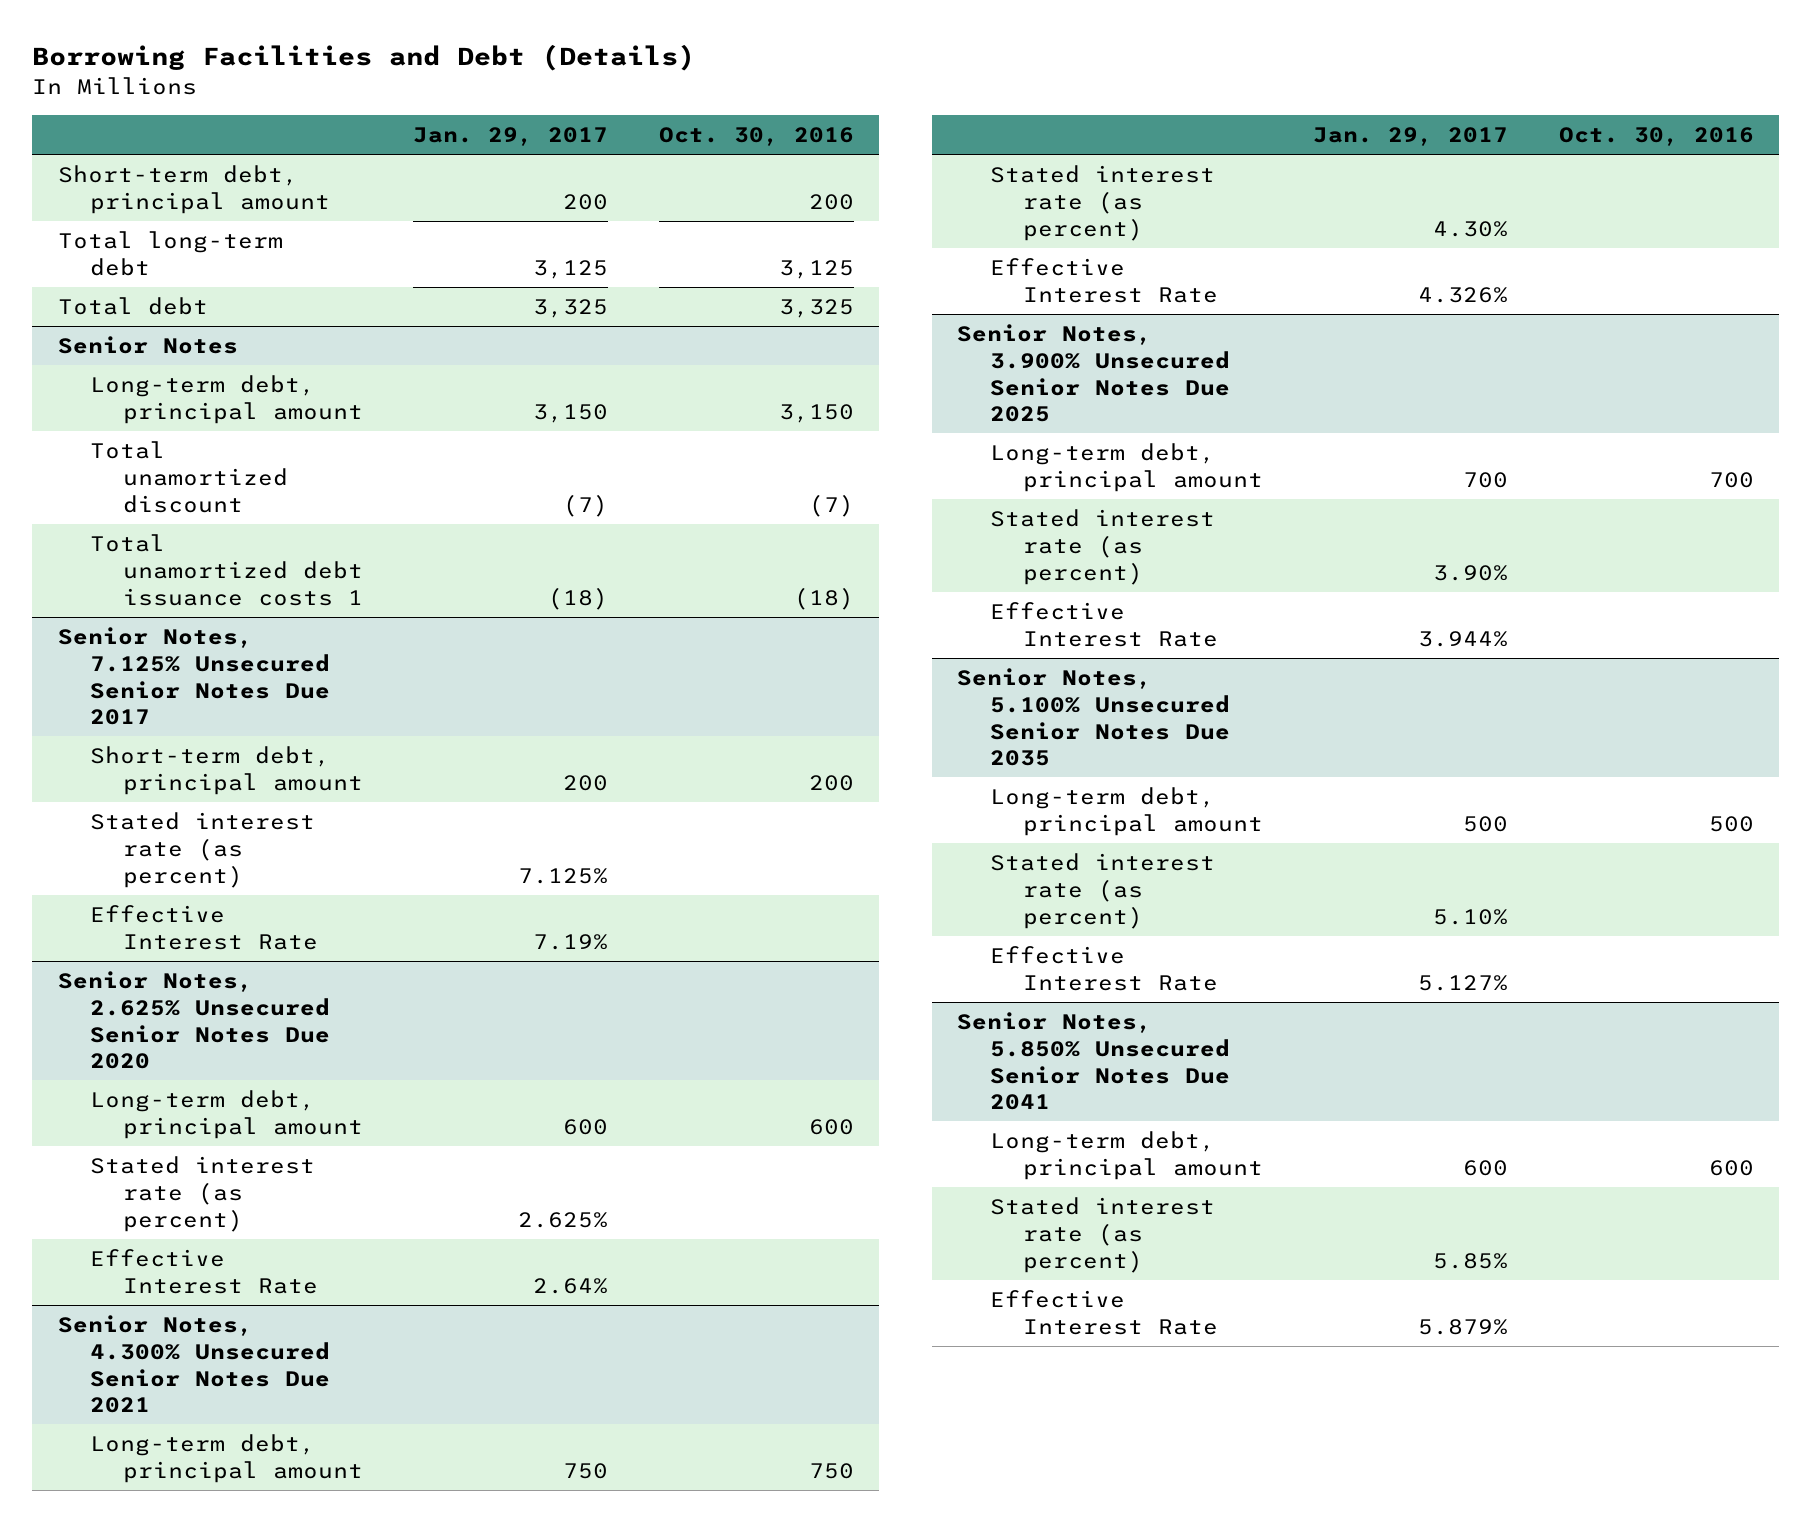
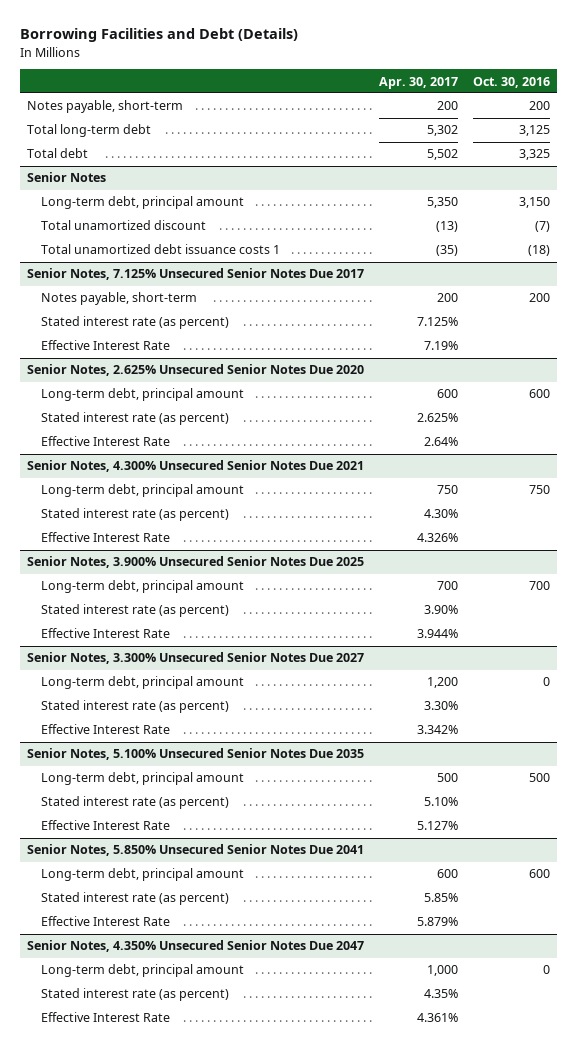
[413,127,609,147] Jan. 29, 2017 -> none
none -> [379,76,459,89] Apr. 30, 2017
[57,165,331,214] Short-term debt, principal amount -> [27,100,184,114] Notes payable, short-term
[90,746,363,795] Short-term debt, principal amount -> [40,292,197,306] Notes payable, short-term
none -> [27,652,365,665] Senior Notes, 3.300% Unsecured Senior Notes Due 2027
none -> [40,676,244,690] Long-term debt, principal amount
none -> [40,700,229,714] Stated interest rate (as percent)
none -> [40,724,170,735] Effective Interest Rate
none -> [27,940,365,953] Senior Notes, 4.350% Unsecured Senior Notes Due 2047
none -> [40,964,244,978] Long-term debt, principal amount
none -> [40,988,229,1002] Stated interest rate (as percent)
none -> [40,1012,170,1023] Effective Interest Rate

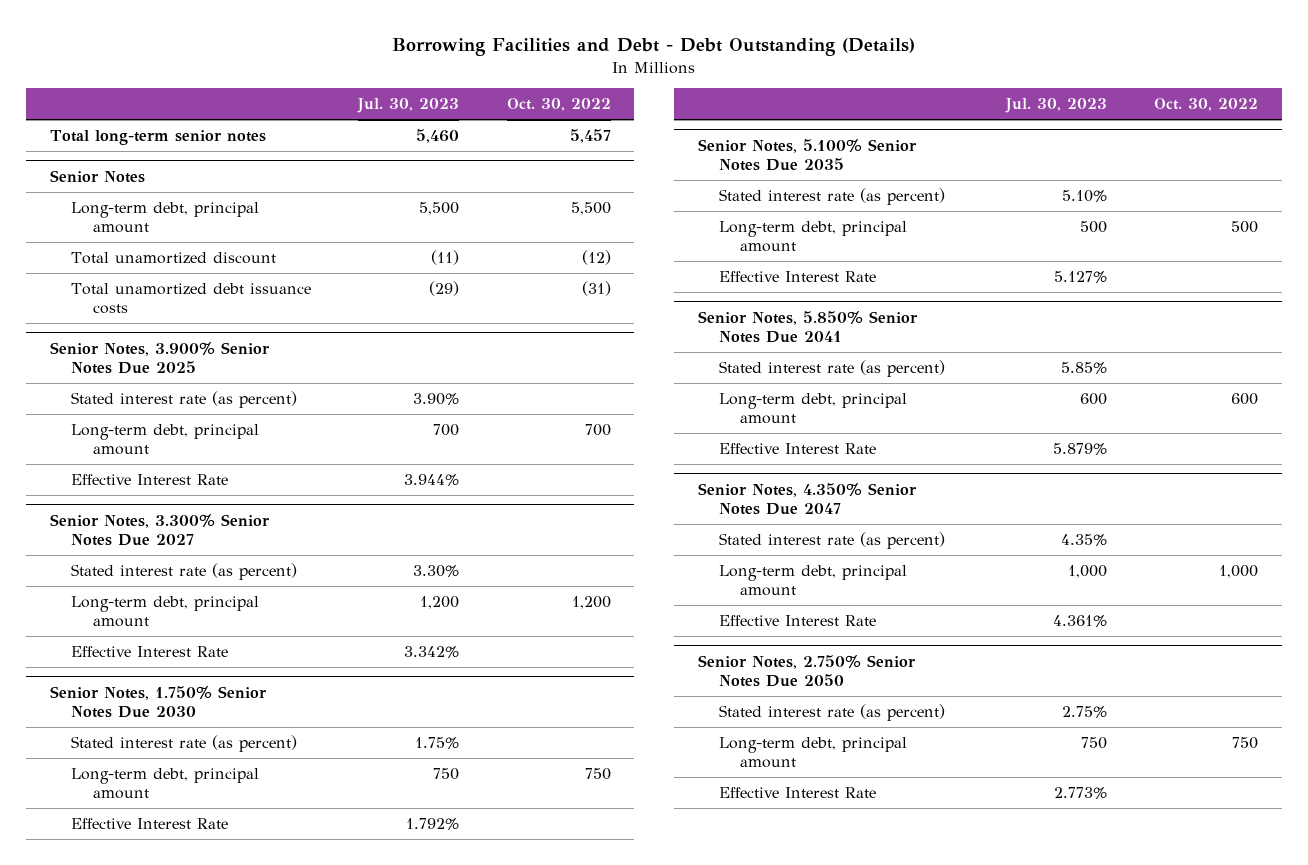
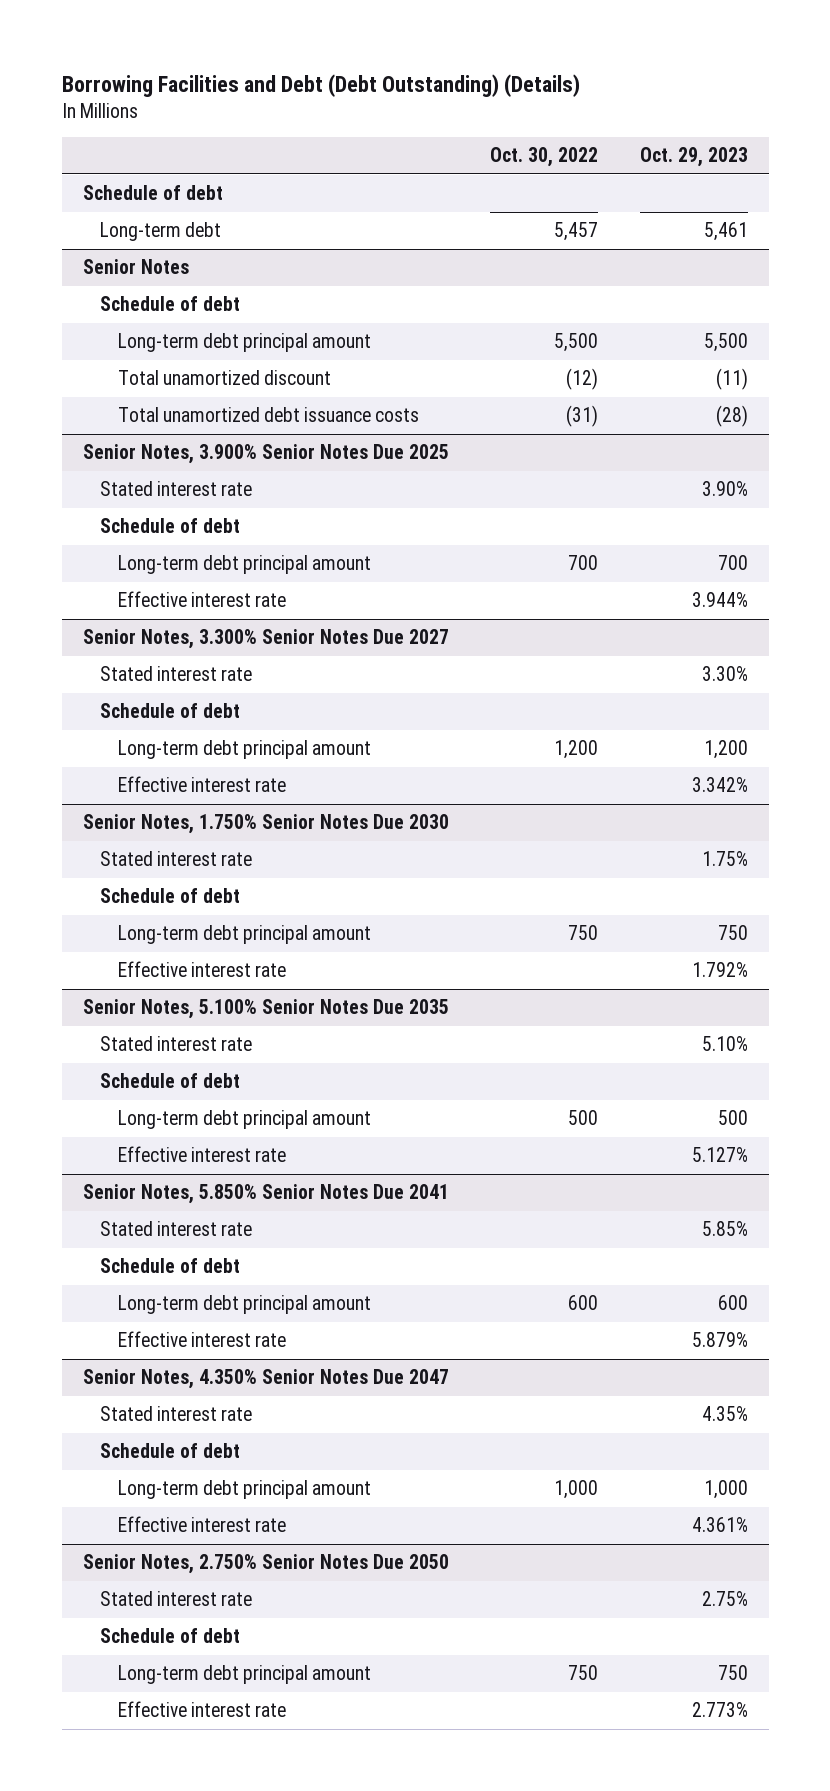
[392,38,916,57] Borrowing Facilities and Debt - Debt Outstanding (Details) -> [61,73,580,97] Borrowing Facilities and Debt (Debt Outstanding) (Details)
[357,98,460,114] Jul. 30, 2023 -> none
none -> [639,147,748,168] Oct. 29, 2023
none -> [82,185,223,201] Schedule of debt
[49,129,266,145] Total long-term senior notes -> [100,222,222,242] Long-term debt
none -> [100,296,241,312] Schedule of debt
[71,201,260,234] Long-term debt, principal amount -> [117,333,371,353] Long-term debt principal amount
[71,390,298,408] Stated interest rate (as percent) -> [100,481,253,497] Stated interest rate
none -> [100,518,241,534] Schedule of debt
[71,423,260,456] Long-term debt, principal amount -> [117,555,371,575] Long-term debt principal amount
[71,473,229,485] Effective Interest Rate -> [117,591,286,608] Effective interest rate
[71,562,298,580] Stated interest rate (as percent) -> [100,666,253,682] Stated interest rate
none -> [100,703,241,719] Schedule of debt
[71,595,260,628] Long-term debt, principal amount -> [117,740,371,760] Long-term debt principal amount
[71,645,229,657] Effective Interest Rate -> [117,776,286,793] Effective interest rate
[71,734,298,752] Stated interest rate (as percent) -> [100,851,253,867] Stated interest rate
none -> [100,888,241,904] Schedule of debt
[71,767,260,800] Long-term debt, principal amount -> [117,925,371,945] Long-term debt principal amount
[71,817,229,829] Effective Interest Rate -> [117,961,286,978] Effective interest rate
[718,187,945,205] Stated interest rate (as percent) -> [100,1036,253,1052] Stated interest rate
none -> [100,1073,241,1089] Schedule of debt
[718,220,907,253] Long-term debt, principal amount -> [117,1110,371,1130] Long-term debt principal amount
[718,270,876,282] Effective Interest Rate -> [117,1146,286,1163] Effective interest rate
[718,359,945,377] Stated interest rate (as percent) -> [100,1221,253,1237] Stated interest rate
none -> [100,1258,241,1274] Schedule of debt
[718,392,907,425] Long-term debt, principal amount -> [117,1295,371,1315] Long-term debt principal amount
[718,442,876,454] Effective Interest Rate -> [117,1331,286,1348] Effective interest rate
[718,531,945,549] Stated interest rate (as percent) -> [100,1406,253,1422] Stated interest rate
none -> [100,1443,241,1459] Schedule of debt
[718,564,907,597] Long-term debt, principal amount -> [117,1480,371,1500] Long-term debt principal amount
[718,614,876,626] Effective Interest Rate -> [117,1516,286,1533] Effective interest rate
[718,703,945,721] Stated interest rate (as percent) -> [100,1591,253,1607] Stated interest rate
none -> [100,1628,241,1644] Schedule of debt
[718,736,907,769] Long-term debt, principal amount -> [117,1665,371,1685] Long-term debt principal amount
[718,786,876,798] Effective Interest Rate -> [117,1701,286,1718] Effective interest rate

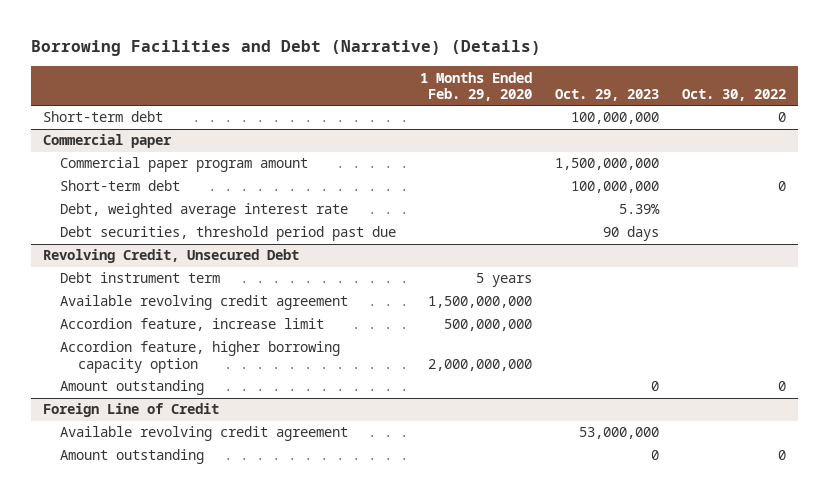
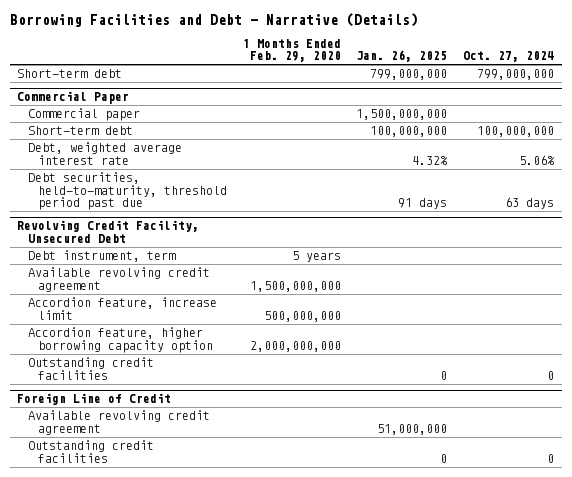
[30,40,541,57] Borrowing Facilities and Debt (Narrative) (Details) -> [9,12,418,27] Borrowing Facilities and Debt - Narrative (Details)
[554,88,659,101] Oct. 29, 2023 -> none
[682,88,787,101] Oct. 30, 2022 -> none
none -> [356,50,448,63] Jan. 26, 2025
none -> [463,51,555,63] Oct. 27, 2024
[42,134,172,149] Commercial paper -> [17,91,130,105] Commercial Paper
[60,157,309,173] Commercial paper program amount -> [27,108,140,122] Commercial paper
[60,226,397,242] Debt securities, threshold period past due -> [27,172,227,210] Debt securities, held-to-maturity, threshold period past due
[42,249,299,264] Revolving Credit, Unsecured Debt -> [17,220,200,243] Revolving Credit Facility, Unsecured Debt
[60,272,221,284] Debt instrument term -> [27,250,176,263] Debt instrument, term
[60,380,205,396] Amount outstanding -> [27,357,154,380] Outstanding credit facilities
[60,449,205,465] Amount outstanding -> [27,440,154,463] Outstanding credit facilities

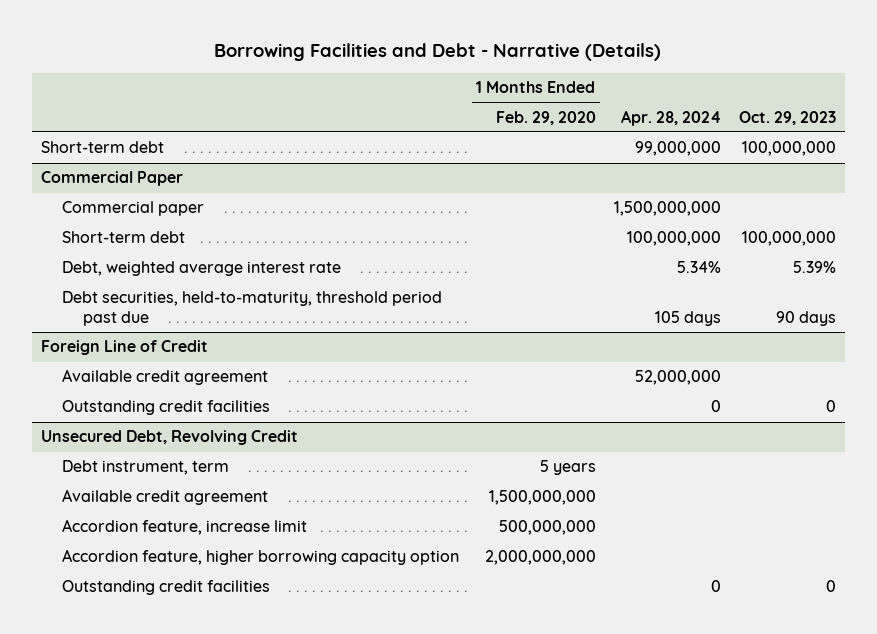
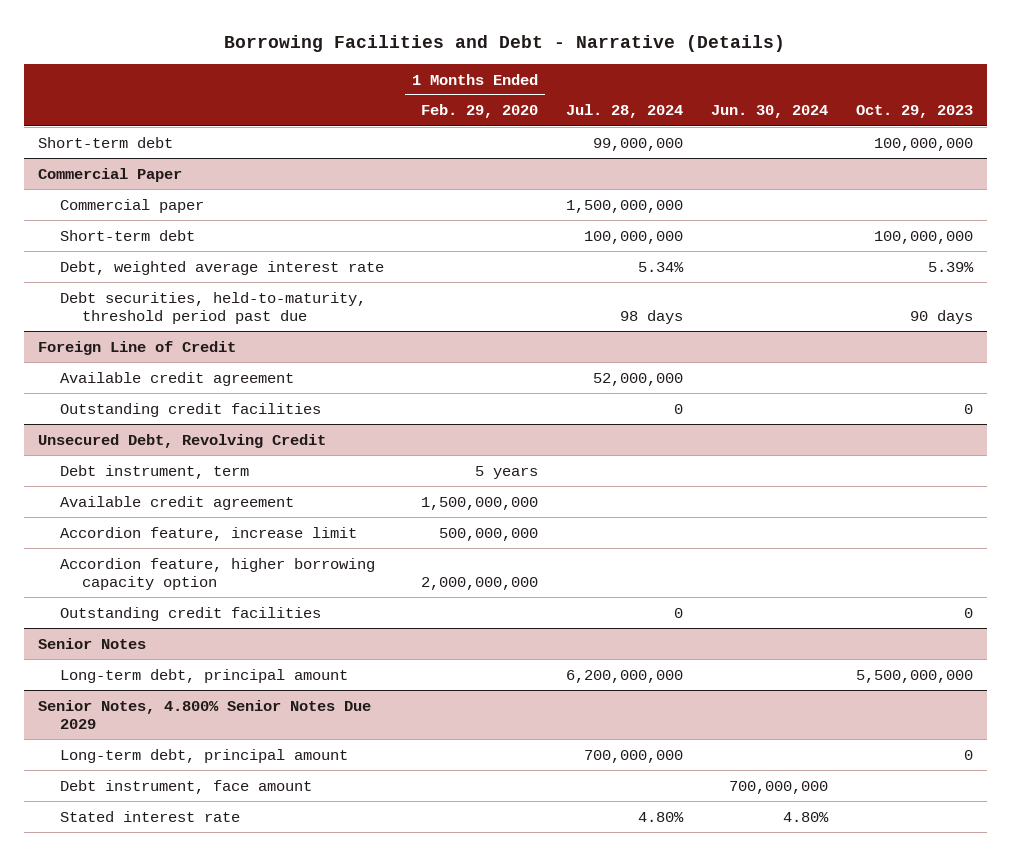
[620,109,721,126] Apr. 28, 2024 -> none
none -> [565,104,683,119] Jul. 28, 2024
none -> [710,105,828,119] Jun. 30, 2024
none -> [38,637,147,649] Senior Notes
none -> [60,668,349,683] Long-term debt, principal amount
none -> [38,699,372,730] Senior Notes, 4.800% Senior Notes Due 2029
none -> [60,748,349,763] Long-term debt, principal amount
none -> [60,779,313,794] Debt instrument, face amount
none -> [60,810,241,822] Stated interest rate

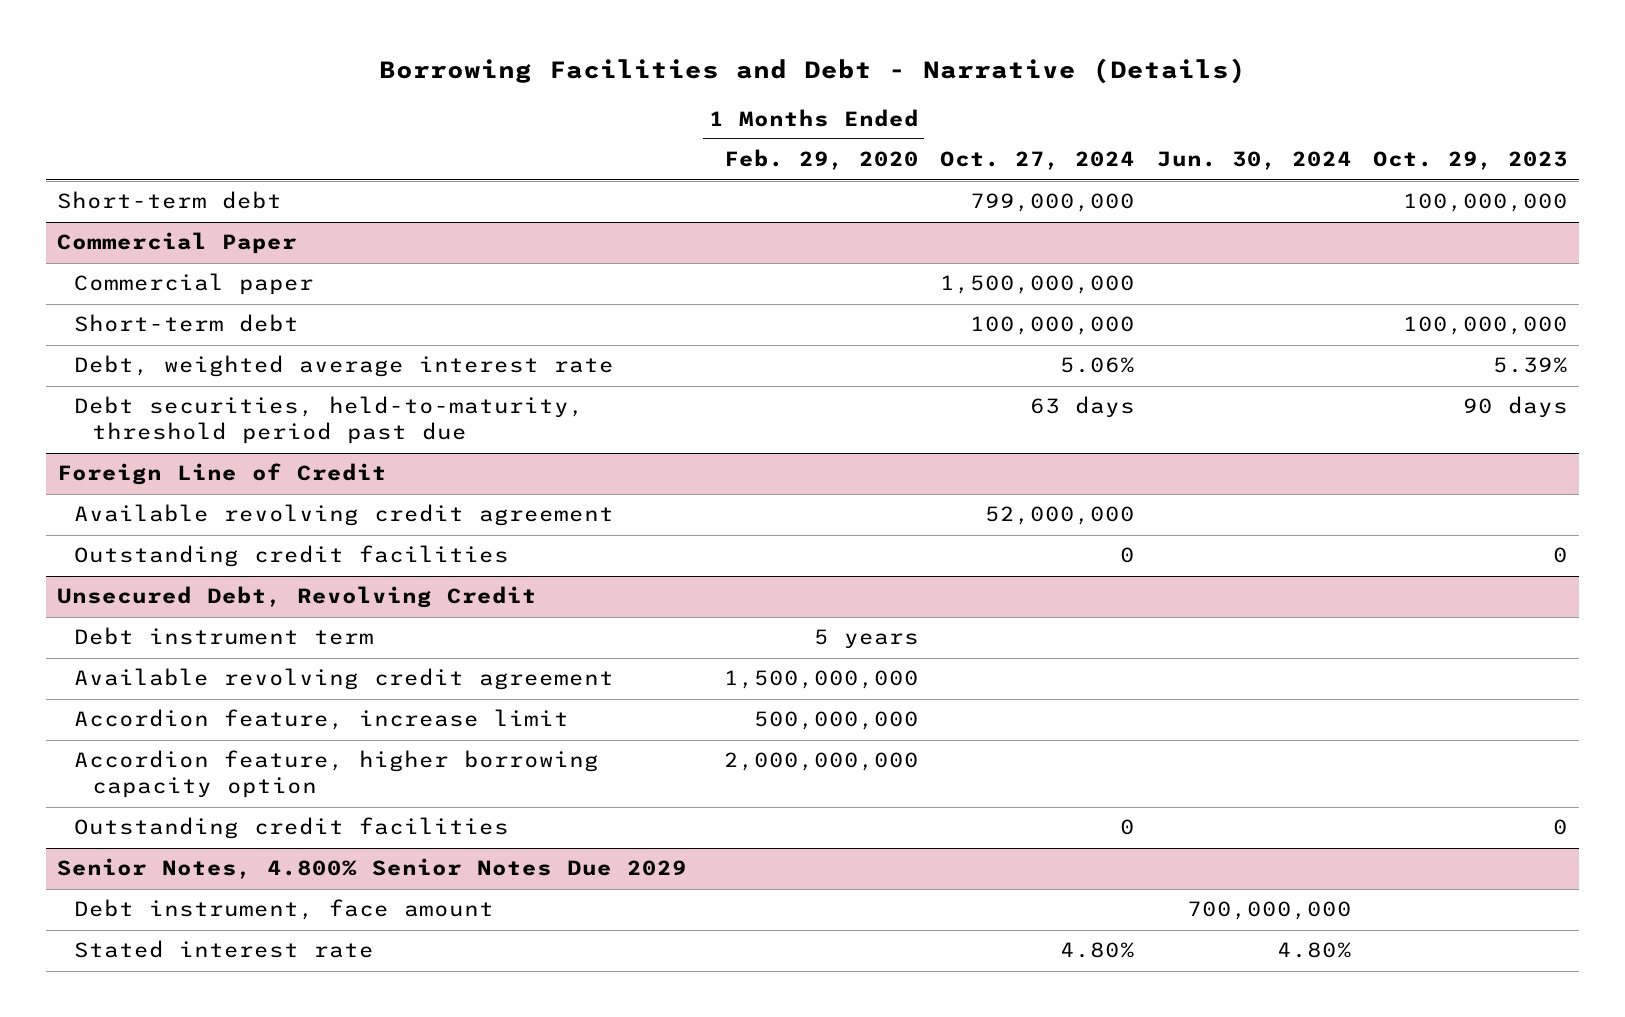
[565,104,683,119] Jul. 28, 2024 -> none
none -> [940,151,1136,171] Oct. 27, 2024
[60,371,295,386] Available credit agreement -> [74,504,615,527] Available revolving credit agreement
[60,464,250,479] Debt instrument, term -> [74,627,375,646] Debt instrument term
[60,495,295,510] Available credit agreement -> [74,668,615,691] Available revolving credit agreement
[38,637,147,649] Senior Notes -> none
[60,668,349,683] Long-term debt, principal amount -> none
[60,748,349,763] Long-term debt, principal amount -> none

